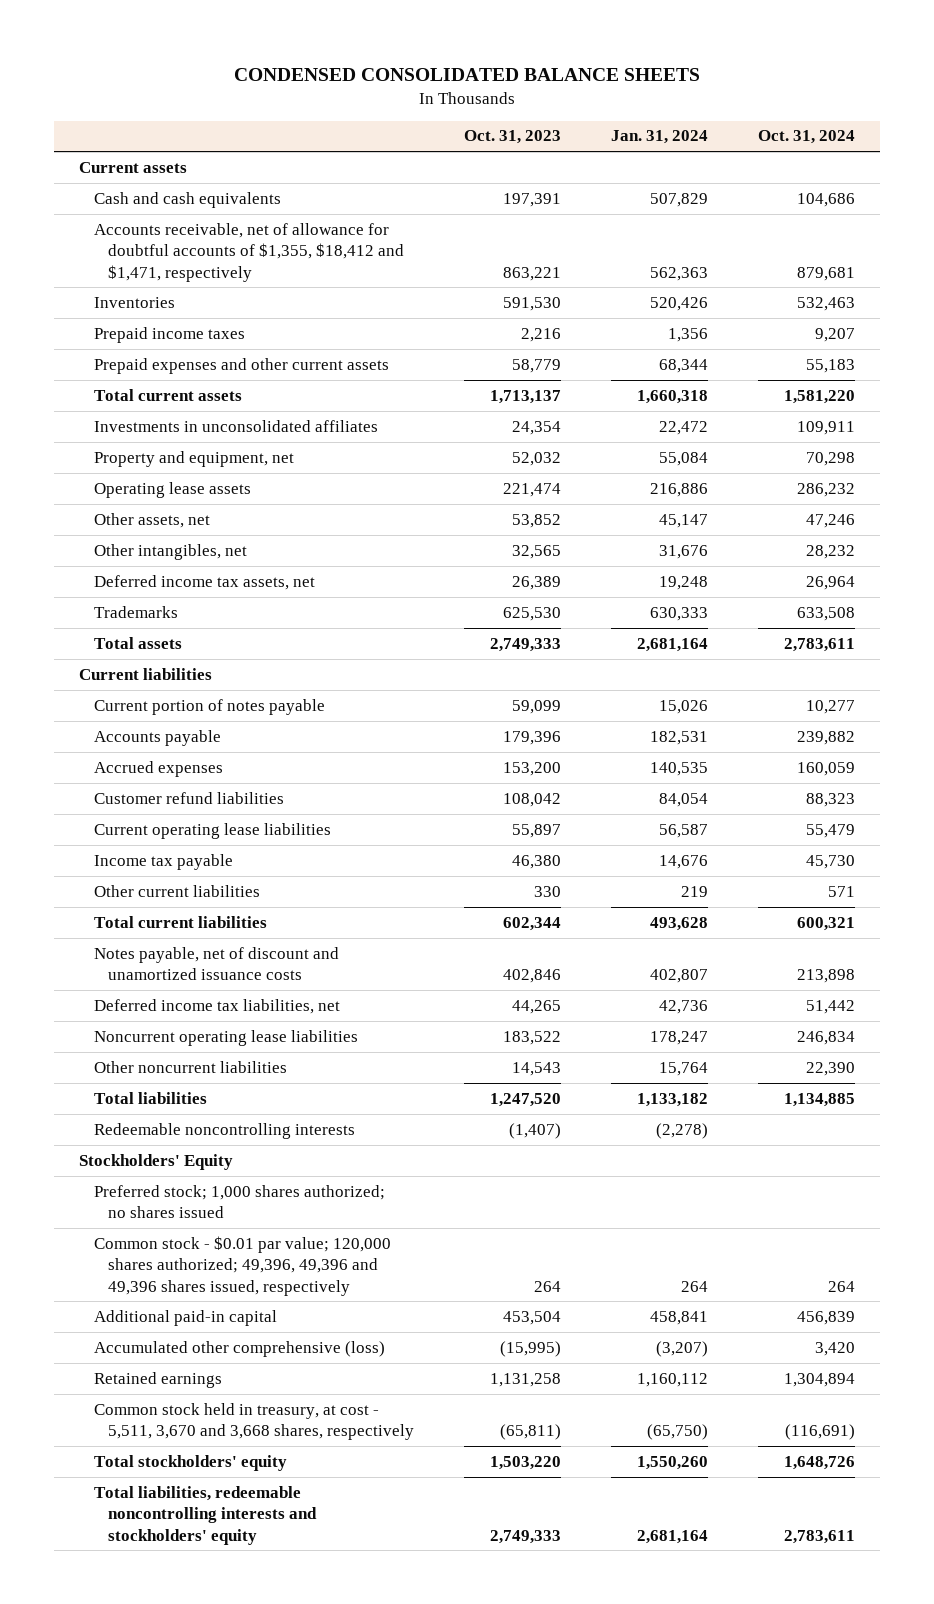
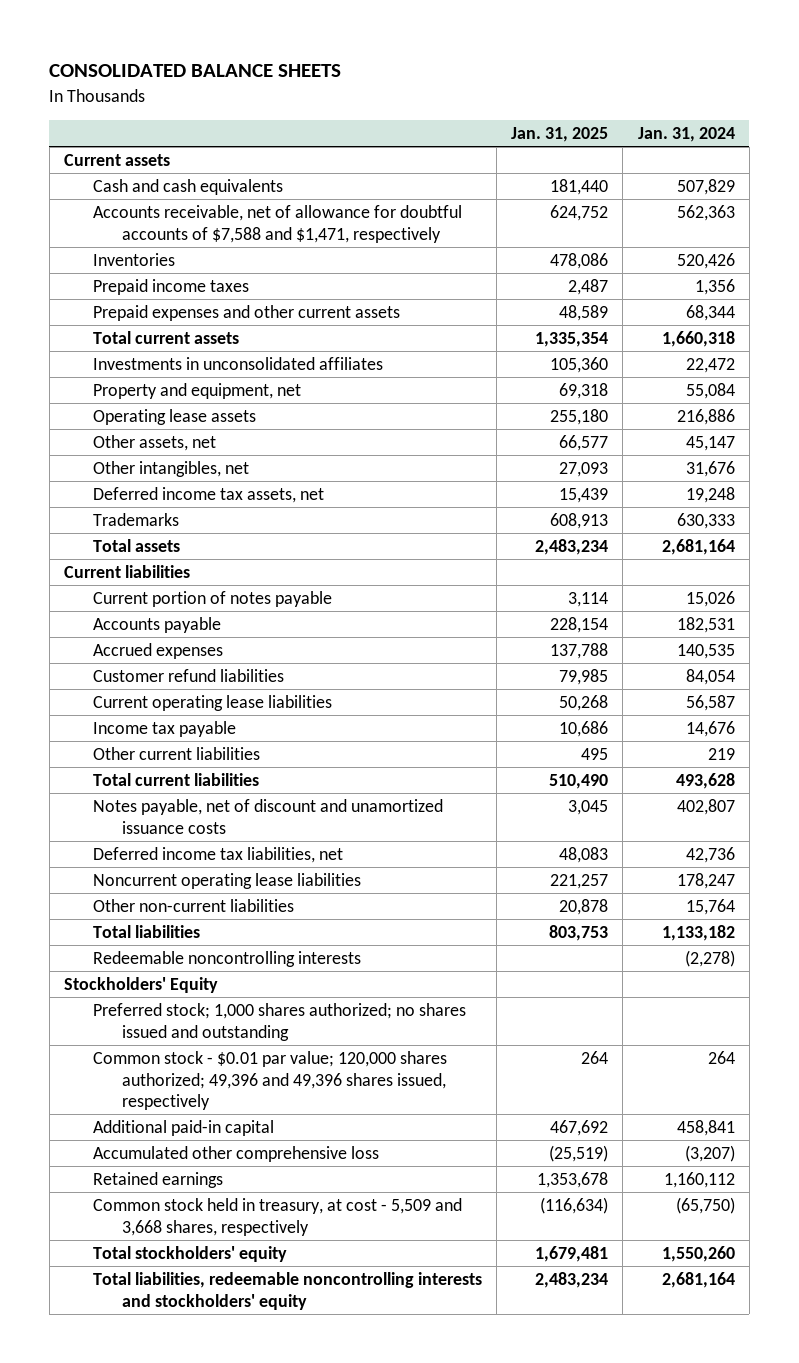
[234,67,701,81] CONDENSED CONSOLIDATED BALANCE SHEETS -> [49,64,342,78] CONSOLIDATED BALANCE SHEETS
[463,130,561,145] Oct. 31, 2023 -> none
[757,130,855,145] Oct. 31, 2024 -> none
none -> [511,127,609,143] Jan. 31, 2025
[93,222,405,282] Accounts receivable, net of allowance for doubtful accounts of $1,355, $18,412 and $1,471, respectively -> [92,204,462,243] Accounts receivable, net of allowance for doubtful accounts of $7,588 and $1,471, respectively
[93,1060,287,1073] Other noncurrent liabilities -> [92,898,294,912] Other non-current liabilities
[93,1184,385,1219] Preferred stock; 1,000 shares authorized; no shares issued -> [92,1002,466,1041] Preferred stock; 1,000 shares authorized; no shares issued and outstanding
[93,1235,391,1296] Common stock - $0.01 par value; 120,000 shares authorized; 49,396, 49,396 and 49,396 shares issued, respectively -> [92,1050,447,1111] Common stock - $0.01 par value; 120,000 shares authorized; 49,396 and 49,396 shares issued, respectively
[93,1340,385,1357] Accumulated other comprehensive (loss) -> [92,1145,379,1162] Accumulated other comprehensive loss
[93,1402,415,1441] Common stock held in treasury, at cost - 5,511, 3,670 and 3,668 shares, respectively -> [92,1197,462,1236] Common stock held in treasury, at cost - 5,509 and 3,668 shares, respectively

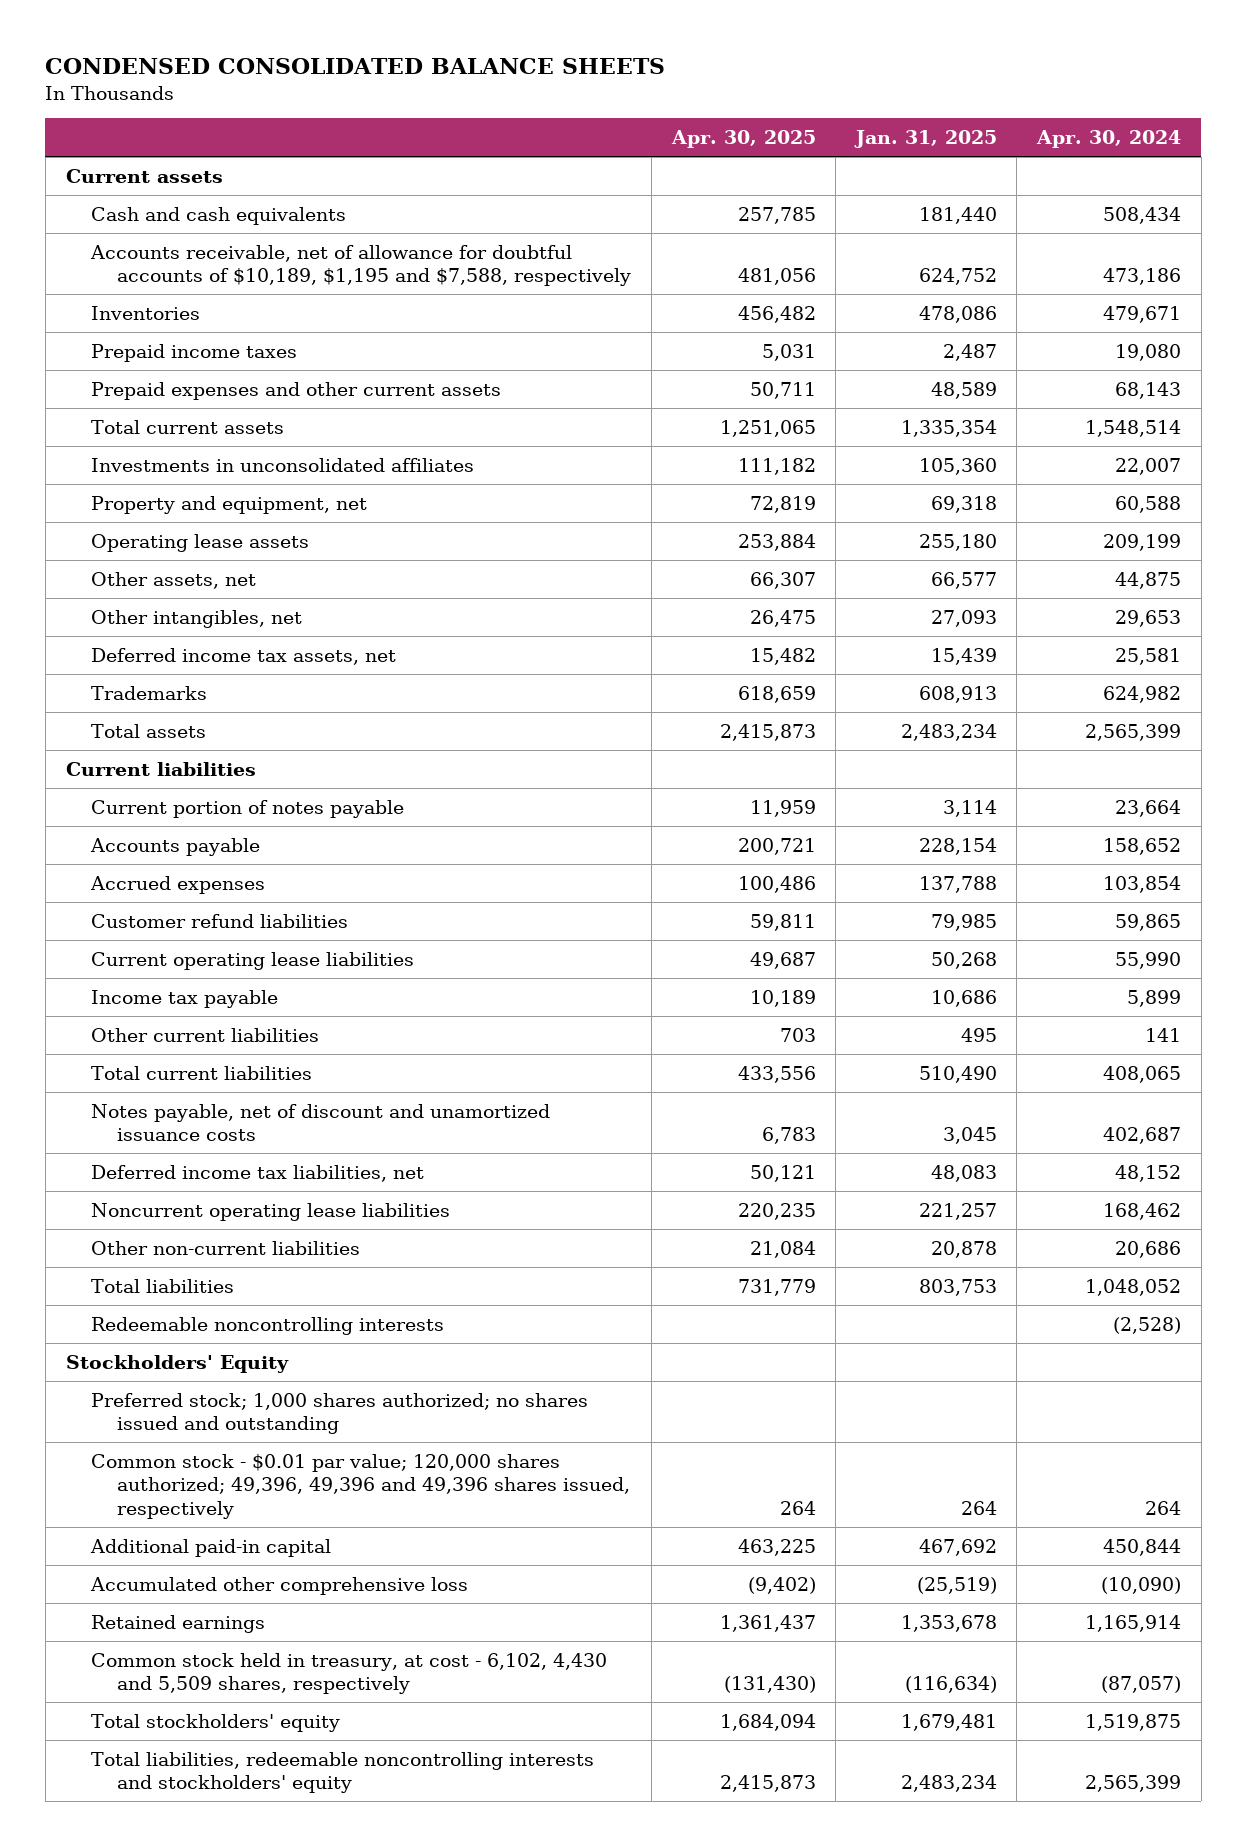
[49,64,342,78] CONSOLIDATED BALANCE SHEETS -> [45,58,666,75] CONDENSED CONSOLIDATED BALANCE SHEETS
[637,127,735,143] Jan. 31, 2024 -> none
none -> [670,130,816,149] Apr. 30, 2025
none -> [1036,130,1182,149] Apr. 30, 2024
[92,204,462,243] Accounts receivable, net of allowance for doubtful accounts of $7,588 and $1,471, respectively -> [90,244,632,287] Accounts receivable, net of allowance for doubtful accounts of $10,189, $1,195 and $7,588, respectively
[92,1050,447,1111] Common stock - $0.01 par value; 120,000 shares authorized; 49,396 and 49,396 shares issued, respectively -> [91,1453,631,1519] Common stock - $0.01 par value; 120,000 shares authorized; 49,396, 49,396 and 49,396 shares issued, respectively
[92,1197,462,1236] Common stock held in treasury, at cost - 5,509 and 3,668 shares, respectively -> [91,1652,608,1695] Common stock held in treasury, at cost - 6,102, 4,430 and 5,509 shares, respectively

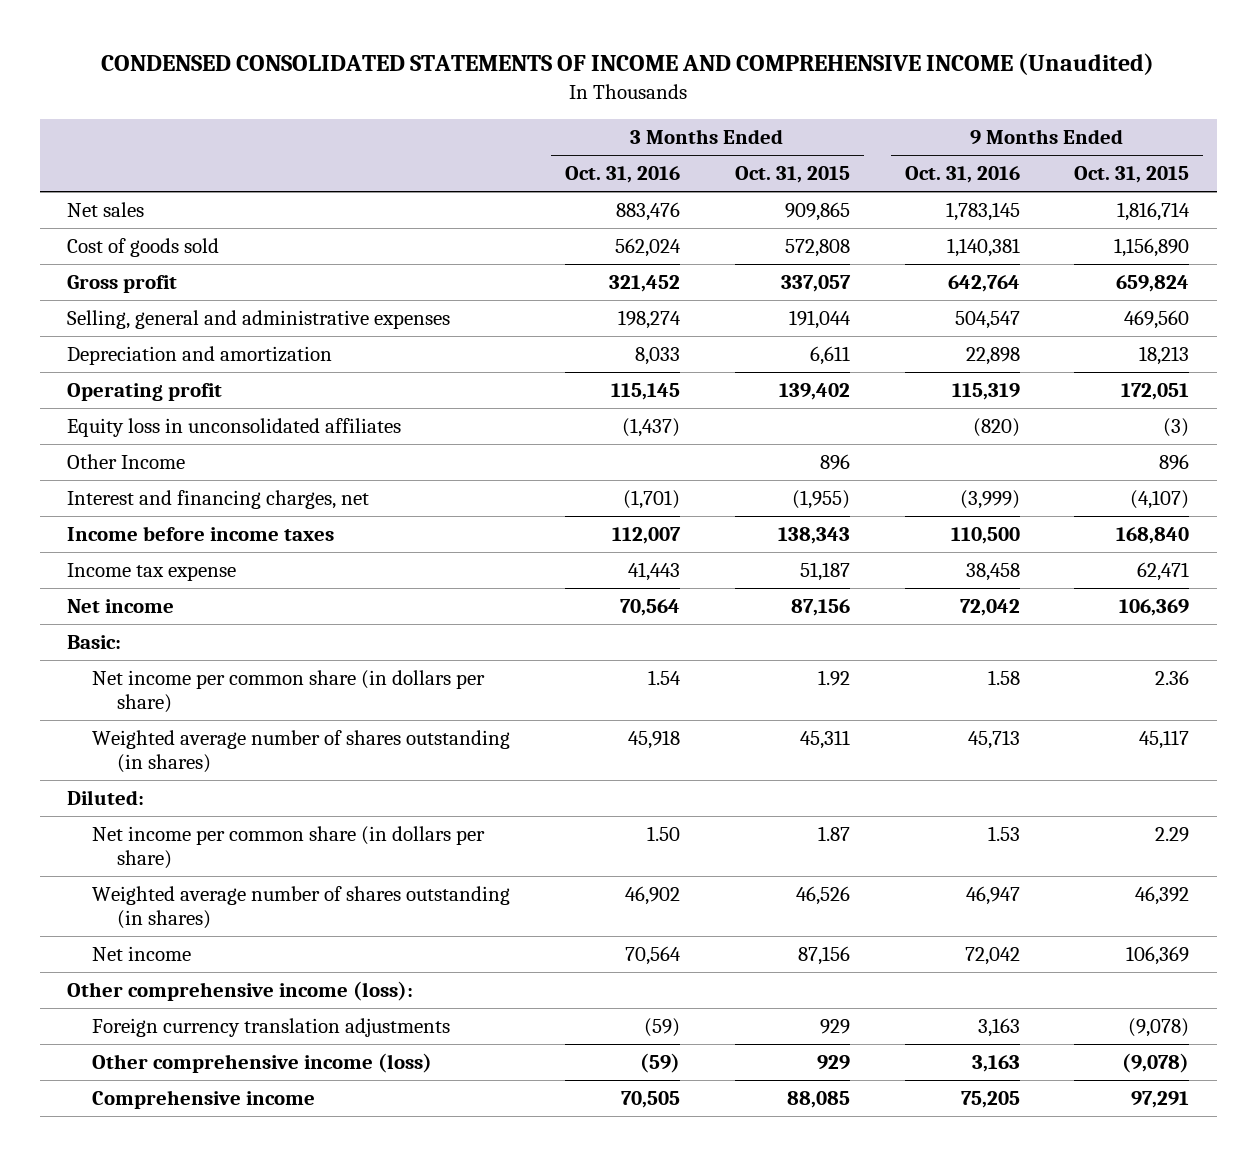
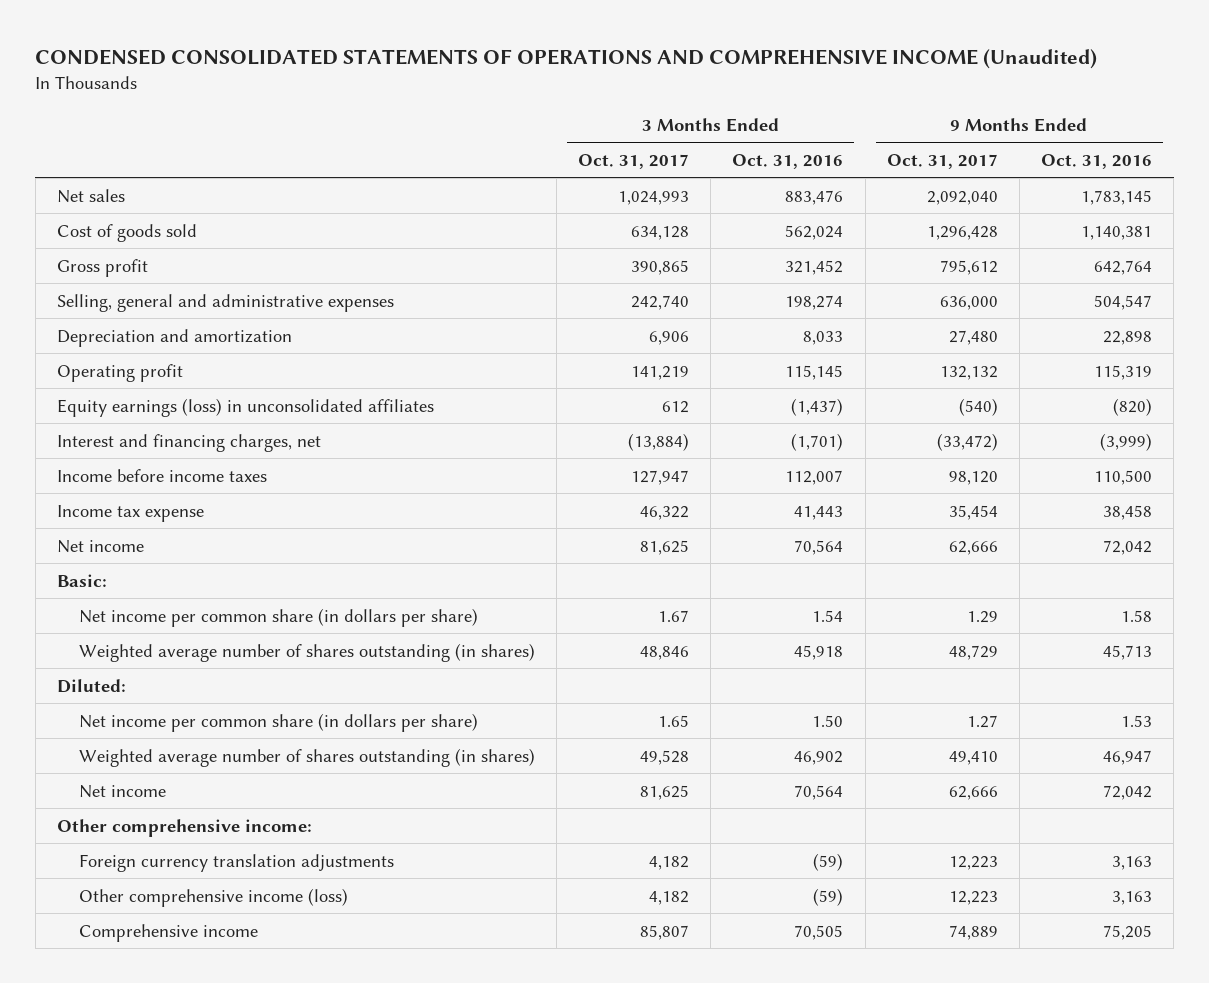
[101,53,1155,76] CONDENSED CONSOLIDATED STATEMENTS OF INCOME AND COMPREHENSIVE INCOME (Unaudited) -> [35,48,1098,69] CONDENSED CONSOLIDATED STATEMENTS OF OPERATIONS AND COMPREHENSIVE INCOME (Unaudited)
[734,166,850,184] Oct. 31, 2015 -> none
[1074,166,1190,184] Oct. 31, 2015 -> none
none -> [578,153,690,169] Oct. 31, 2017
none -> [886,153,998,169] Oct. 31, 2017
[67,453,186,469] Other Income -> none
[67,417,402,437] Equity loss in unconsolidated affiliates -> [56,397,434,417] Equity earnings (loss) in unconsolidated affiliates
[67,980,414,1001] Other comprehensive income (loss): -> [56,818,312,837] Other comprehensive income:

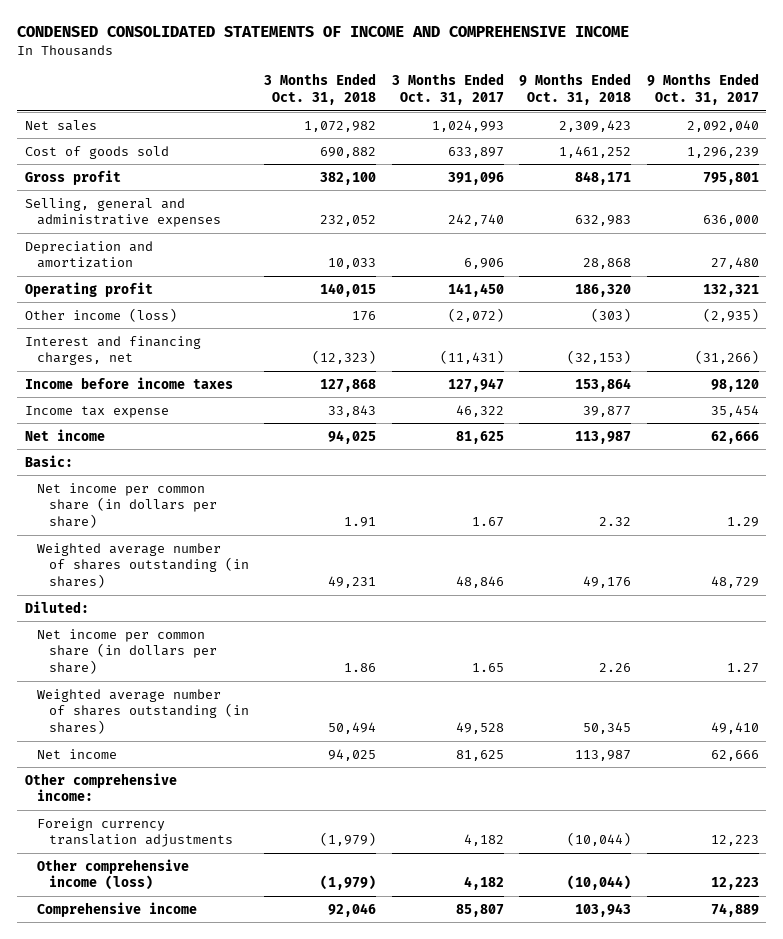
[35,48,1098,69] CONDENSED CONSOLIDATED STATEMENTS OF OPERATIONS AND COMPREHENSIVE INCOME (Unaudited) -> [16,26,629,38] CONDENSED CONSOLIDATED STATEMENTS OF INCOME AND COMPREHENSIVE INCOME
[732,153,844,169] Oct. 31, 2016 -> none
[1040,153,1152,169] Oct. 31, 2016 -> none
none -> [264,73,377,106] 3 Months Ended Oct. 31, 2018
none -> [519,73,632,106] 9 Months Ended Oct. 31, 2018
[631,225,690,240] 634,128 -> [447,146,504,158] 633,897
[926,225,998,240] 1,296,428 -> [686,146,759,158] 1,296,239
[631,259,690,275] 390,865 -> [447,171,504,185] 391,096
[939,259,998,275] 795,612 -> [702,171,759,185] 795,801
[56,397,434,417] Equity earnings (loss) in unconsolidated affiliates -> none
[631,365,690,380] 141,219 -> [447,282,504,297] 141,450
[939,365,998,380] 132,132 -> [702,283,759,297] 132,321
none -> [24,307,177,322] Other income (loss)
[628,432,690,451] (13,884) -> [439,350,504,365] (11,431)
[936,432,998,451] (33,472) -> [694,350,759,365] (31,266)

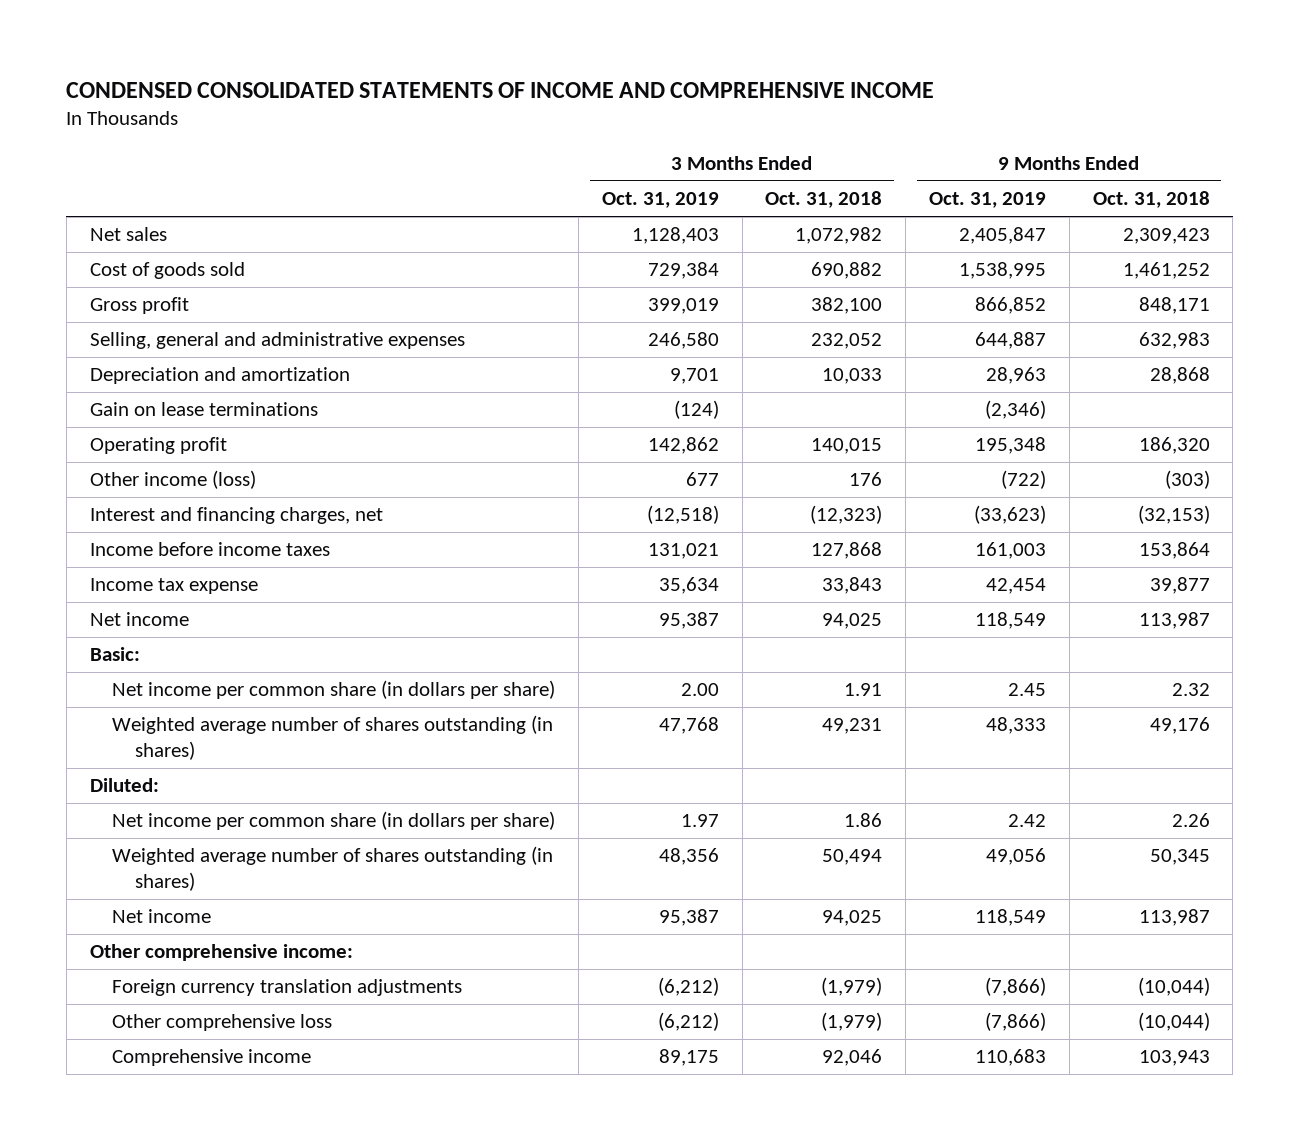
[391,73,504,106] 3 Months Ended Oct. 31, 2017 -> none
[646,73,759,106] 9 Months Ended Oct. 31, 2017 -> none
none -> [601,192,719,209] Oct. 31, 2019
none -> [928,192,1046,209] Oct. 31, 2019
none -> [89,402,318,417] Gain on lease terminations
[36,858,189,891] Other comprehensive income (loss) -> [112,1014,333,1032] Other comprehensive loss

